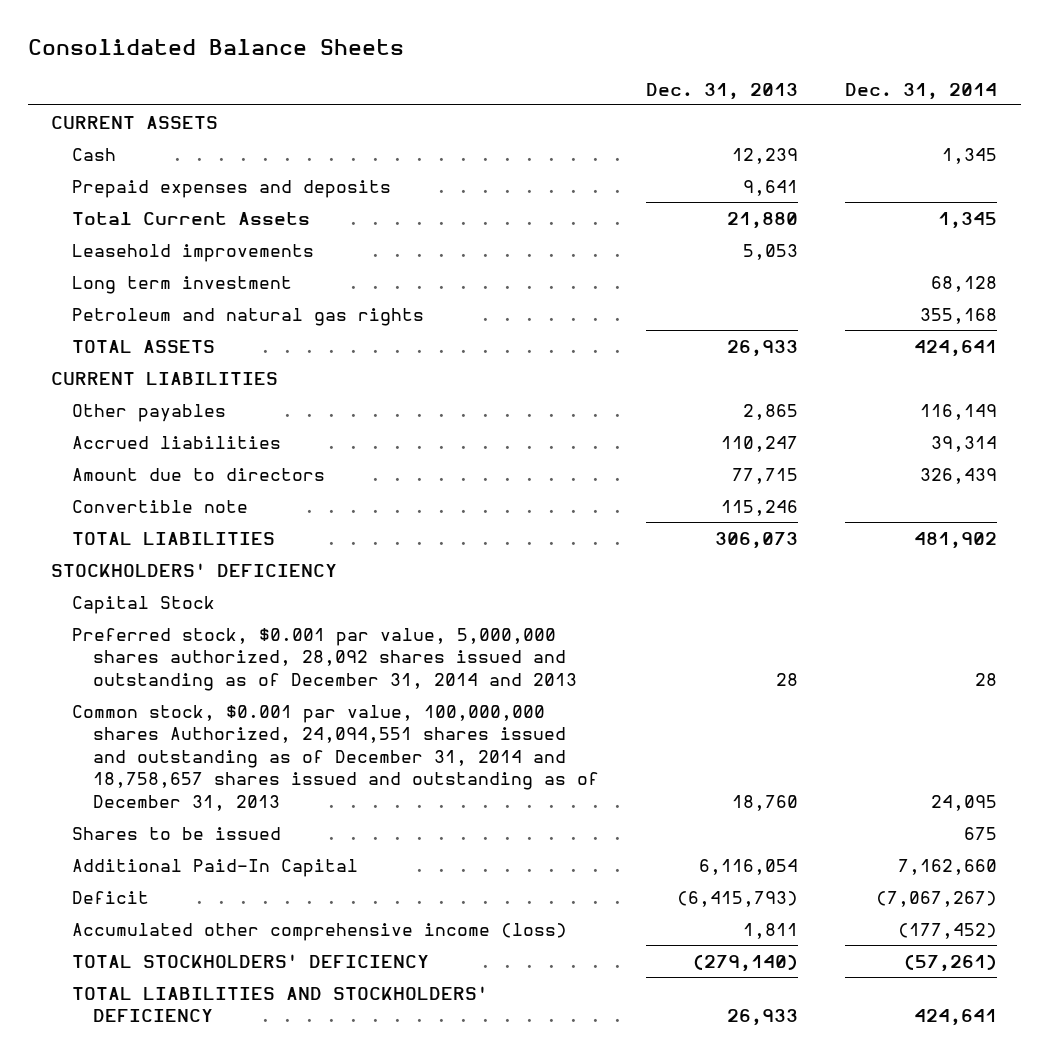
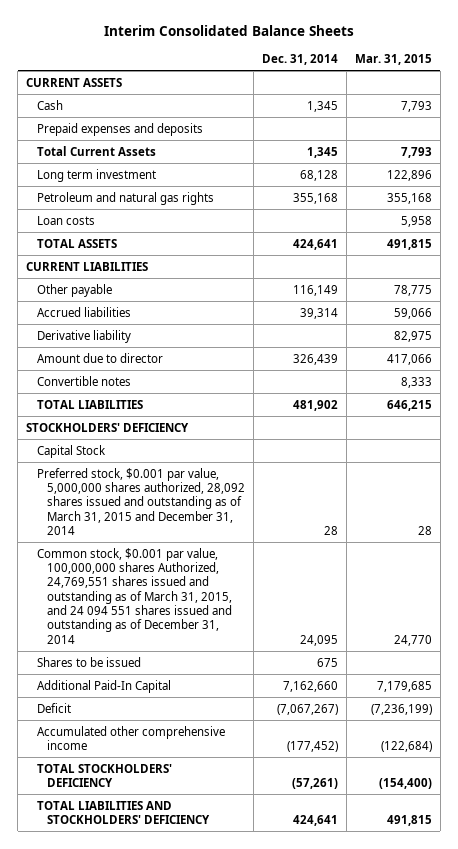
[28,39,405,56] Consolidated Balance Sheets -> [103,24,354,36] Interim Consolidated Balance Sheets
[646,82,799,100] Dec. 31, 2013 -> none
none -> [354,54,432,66] Mar. 31, 2015
[72,243,315,262] Leasehold improvements -> none
none -> [36,215,95,225] Loan costs
[72,403,227,422] Other payables -> [36,283,112,297] Other payable
none -> [36,329,131,343] Derivative liability
[72,467,326,481] Amount due to directors -> [36,352,163,363] Amount due to director
[72,499,249,513] Convertible note -> [36,375,131,386] Convertible notes
[72,627,578,691] Preferred stock, $0.001 par value, 5,000,000 shares authorized, 28,092 shares issued and outstanding as of December 31, 2014 and 2013 -> [36,467,246,536] Preferred stock, $0.001 par value, 5,000,000 shares authorized, 28,092 shares issued and outstanding as of March 31, 2015 and December 31, 2014
[72,704,600,811] Common stock, $0.001 par value, 100,000,000 shares Authorized, 24,094,551 shares issued and outstanding as of December 31, 2014 and 18,758,657 shares issued and outstanding as of December 31, 2013 -> [36,547,233,644] Common stock, $0.001 par value, 100,000,000 shares Authorized, 24,769,551 shares issued and outstanding as of March 31, 2015, and 24 094 551 shares issued and outstanding as of December 31, 2014
[72,922,568,941] Accumulated other comprehensive income (loss) -> [36,725,225,750] Accumulated other comprehensive income

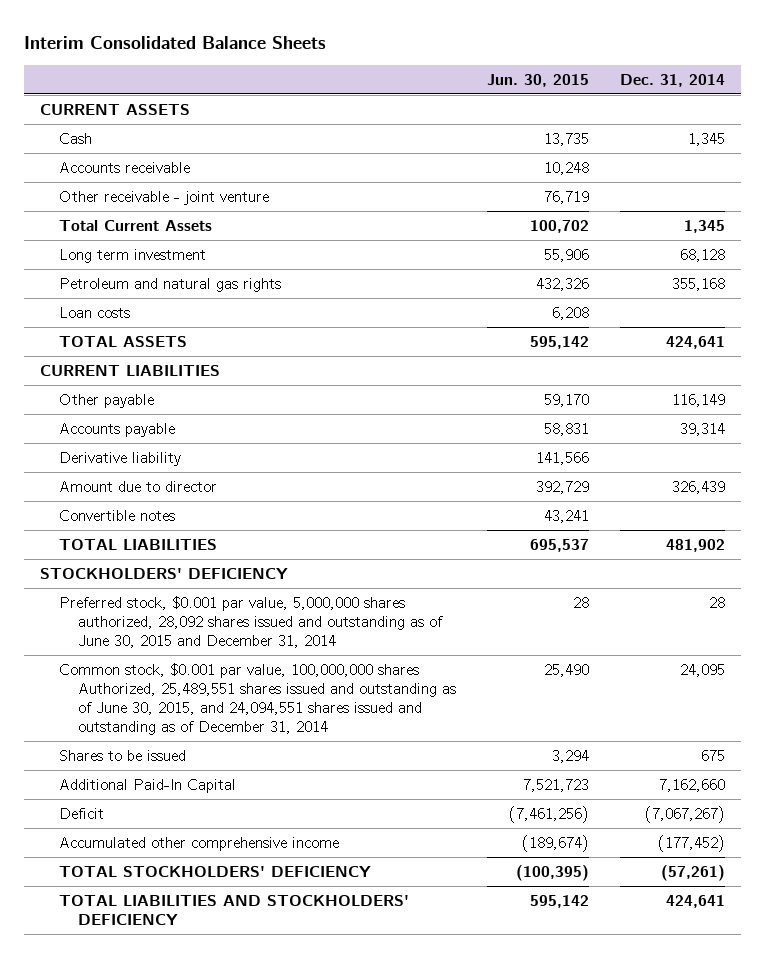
[354,54,432,66] Mar. 31, 2015 -> none
none -> [486,73,589,87] Jun. 30, 2015
[36,122,203,136] Prepaid expenses and deposits -> none
none -> [58,161,190,173] Accounts receivable
none -> [58,190,269,205] Other receivable - joint venture
[36,306,131,317] Accrued liabilities -> [58,422,175,437] Accounts payable
[36,444,106,458] Capital Stock -> none
[36,467,246,536] Preferred stock, $0.001 par value, 5,000,000 shares authorized, 28,092 shares issued and outstanding as of March 31, 2015 and December 31, 2014 -> [58,595,443,648] Preferred stock, $0.001 par value, 5,000,000 shares authorized, 28,092 shares issued and outstanding as of June 30, 2015 and December 31, 2014
[36,547,233,644] Common stock, $0.001 par value, 100,000,000 shares Authorized, 24,769,551 shares issued and outstanding as of March 31, 2015, and 24 094 551 shares issued and outstanding as of December 31, 2014 -> [58,662,456,735] Common stock, $0.001 par value, 100,000,000 shares Authorized, 25,489,551 shares issued and outstanding as of June 30, 2015, and 24,094,551 shares issued and outstanding as of December 31, 2014

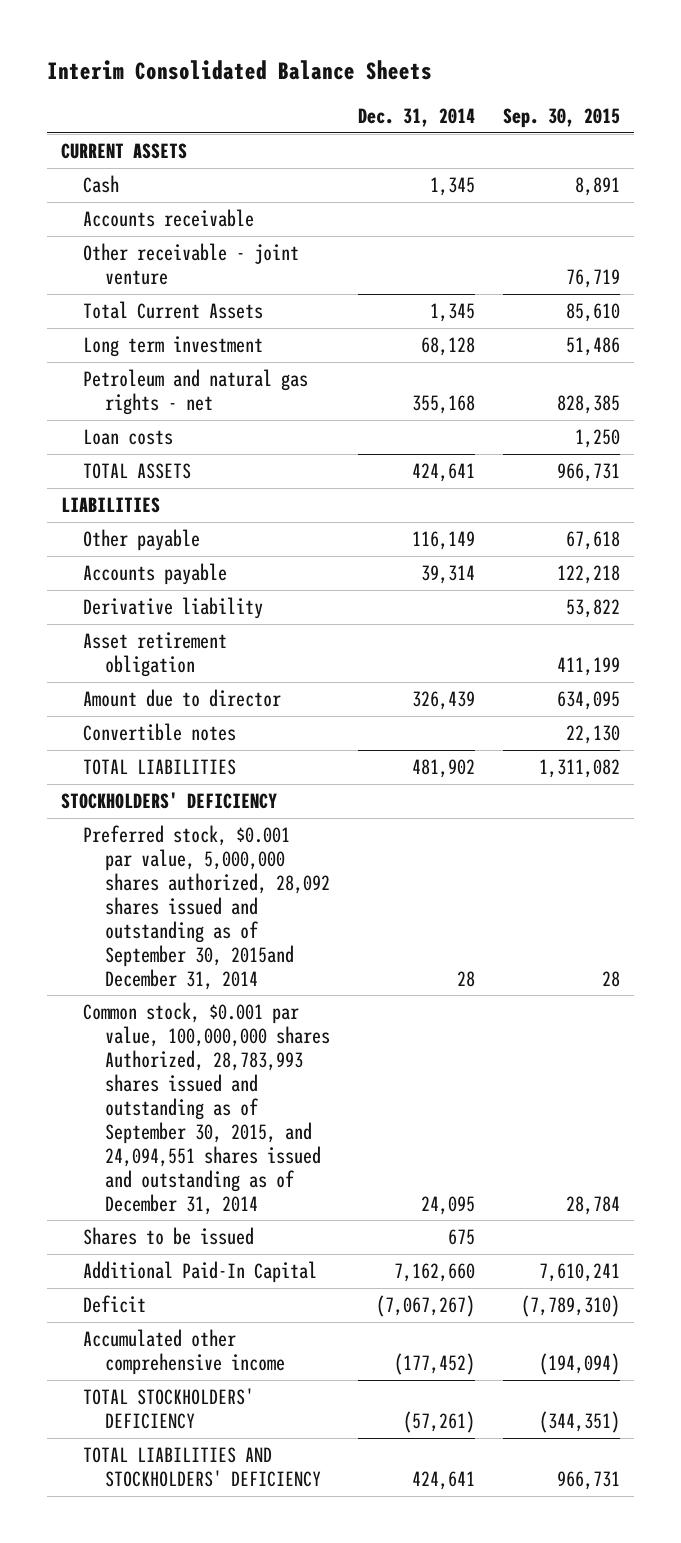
[486,73,589,87] Jun. 30, 2015 -> none
none -> [503,107,621,128] Sep. 30, 2015
[58,277,281,292] Petroleum and natural gas rights -> [82,368,308,415] Petroleum and natural gas rights - net
[40,364,221,376] CURRENT LIABILITIES -> [61,496,161,513] LIABILITIES
none -> [82,631,227,677] Asset retirement obligation
[58,595,443,648] Preferred stock, $0.001 par value, 5,000,000 shares authorized, 28,092 shares issued and outstanding as of June 30, 2015 and December 31, 2014 -> [82,824,330,990] Preferred stock, $0.001 par value, 5,000,000 shares authorized, 28,092 shares issued and outstanding as of September 30, 2015and December 31, 2014
[58,662,456,735] Common stock, $0.001 par value, 100,000,000 shares Authorized, 25,489,551 shares issued and outstanding as of June 30, 2015, and 24,094,551 shares issued and outstanding as of December 31, 2014 -> [82,1001,330,1215] Common stock, $0.001 par value, 100,000,000 shares Authorized, 28,783,993 shares issued and outstanding as of September 30, 2015, and 24,094,551 shares issued and outstanding as of December 31, 2014

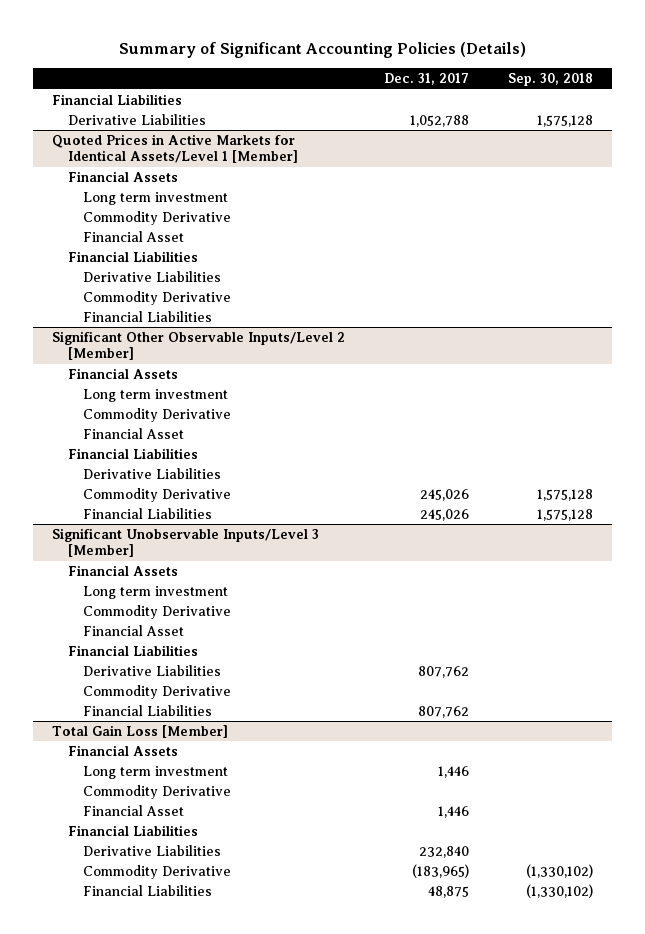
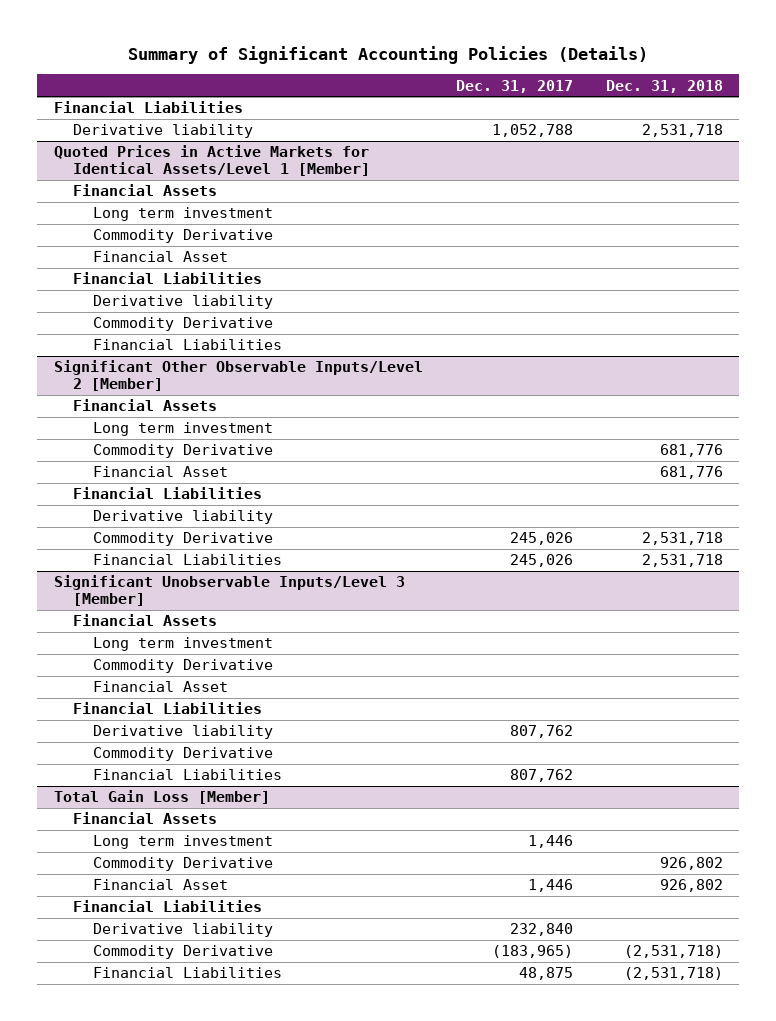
[507,73,593,87] Sep. 30, 2018 -> none
none -> [605,79,723,93] Dec. 31, 2018
[67,113,206,125] Derivative Liabilities -> [73,124,254,139] Derivative liability
[82,270,221,282] Derivative Liabilities -> [92,295,273,310] Derivative liability
[82,467,221,479] Derivative Liabilities -> [92,510,273,525] Derivative liability
[82,664,221,676] Derivative Liabilities -> [92,725,273,740] Derivative liability
[82,844,221,856] Derivative Liabilities -> [92,923,273,938] Derivative liability

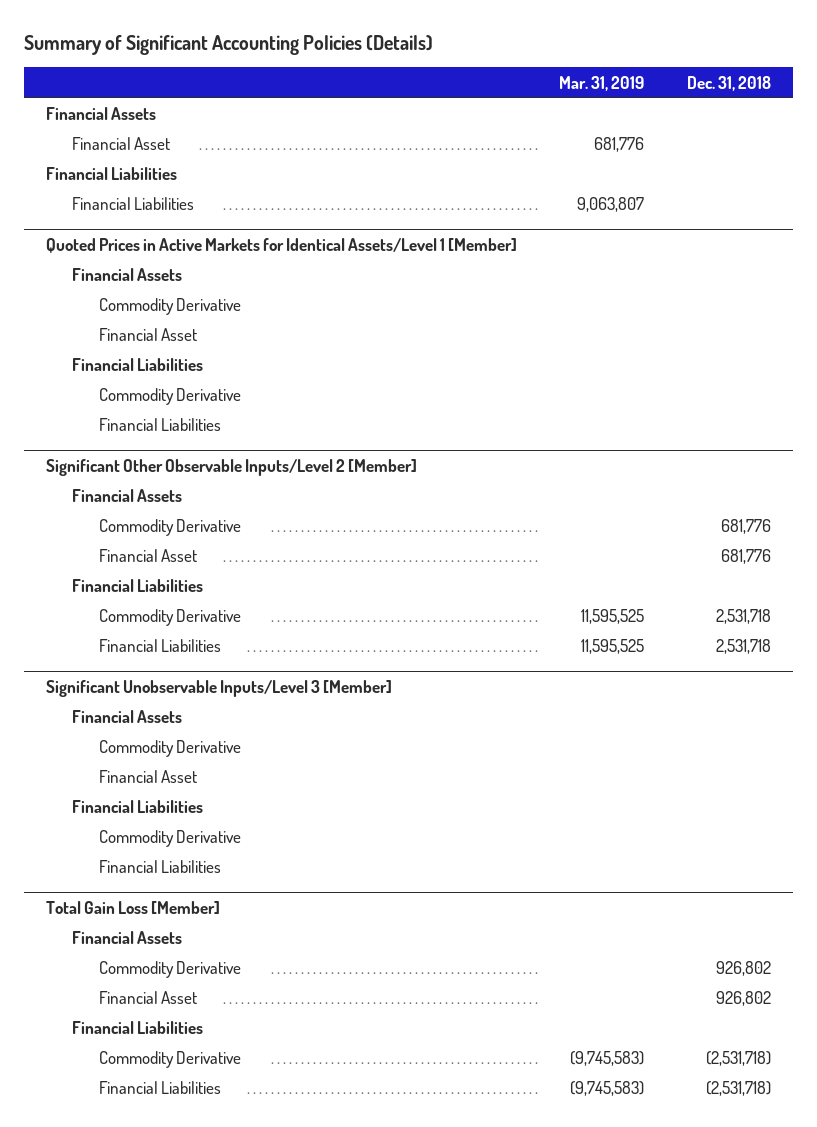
[455,79,573,93] Dec. 31, 2017 -> none
none -> [559,75,645,91] Mar. 31, 2019
none -> [45,107,156,121] Financial Assets
none -> [72,137,171,151] Financial Asset
[73,124,254,139] Derivative liability -> none
none -> [72,197,195,211] Financial Liabilities
[92,207,273,222] Long term investment -> none
[92,295,273,310] Derivative liability -> none
[92,422,273,437] Long term investment -> none
[92,510,273,525] Derivative liability -> none
[92,637,273,652] Long term investment -> none
[92,725,273,740] Derivative liability -> none
[92,835,273,850] Long term investment -> none
[92,923,273,938] Derivative liability -> none

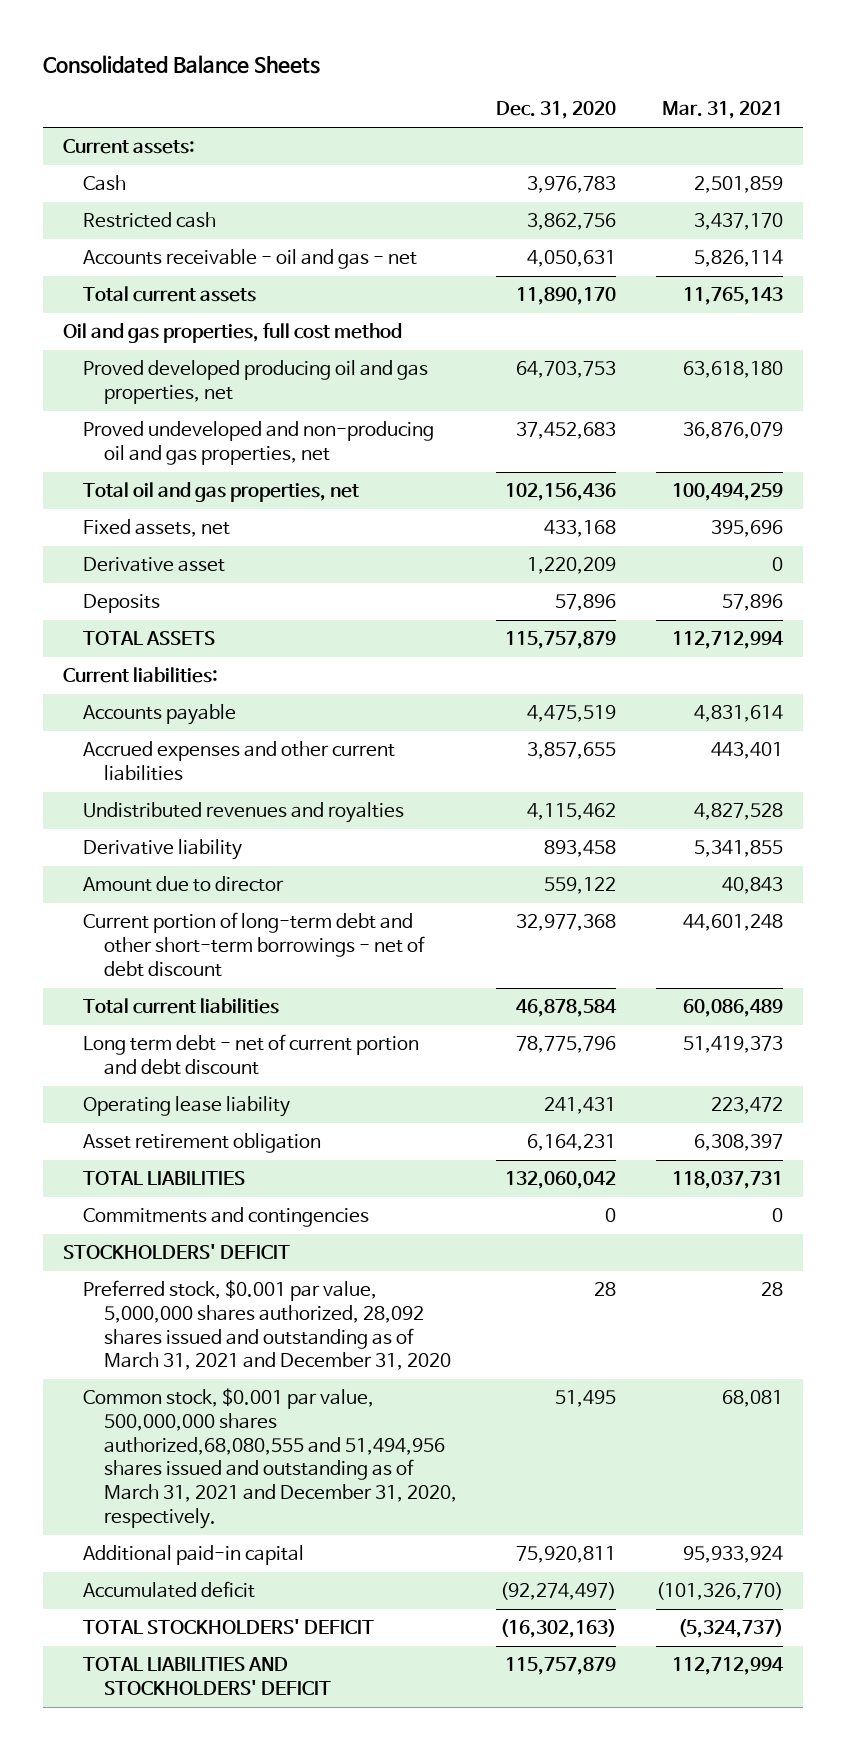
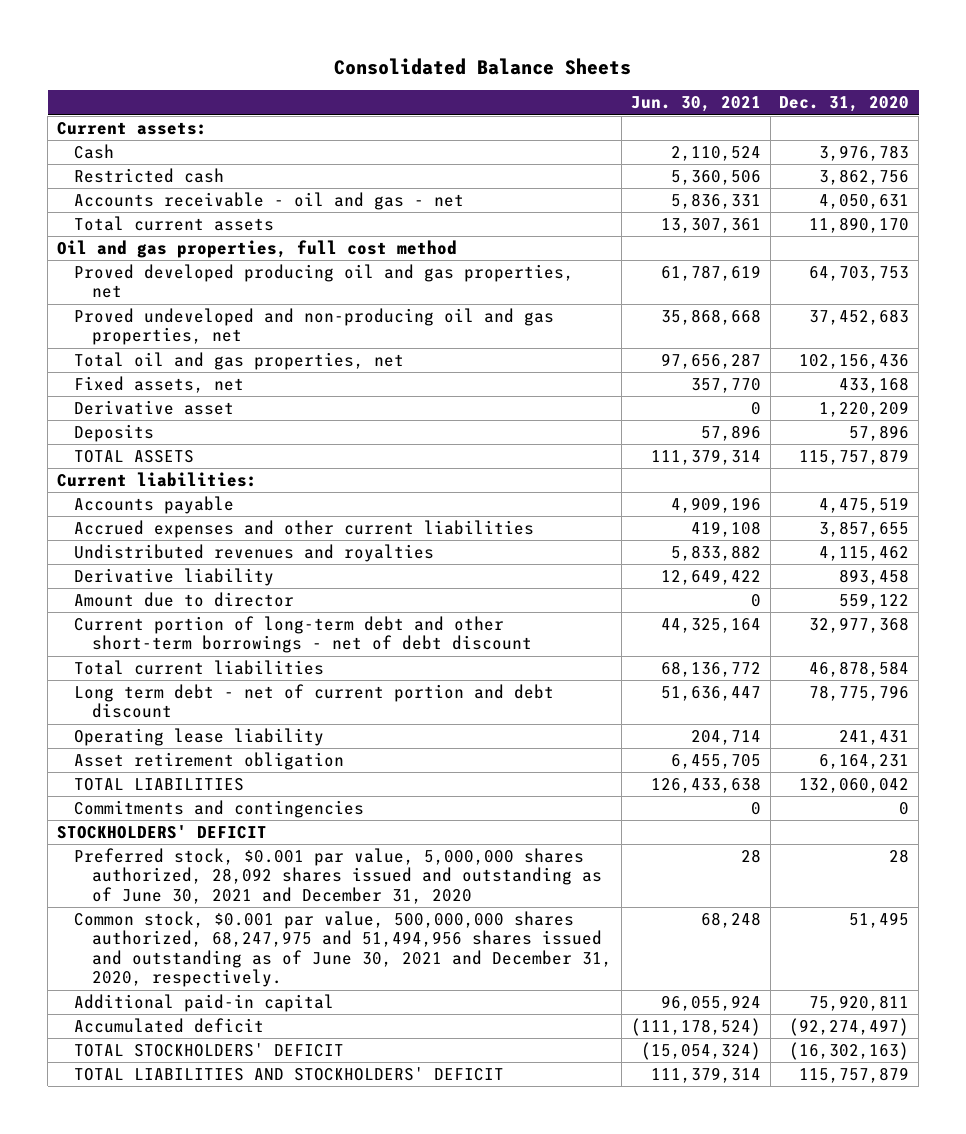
[661,101,783,120] Mar. 31, 2021 -> none
none -> [630,96,761,113] Jun. 30, 2021
[83,1280,451,1371] Preferred stock, $0.001 par value, 5,000,000 shares authorized, 28,092 shares issued and outstanding as of March 31, 2021 and December 31, 2020 -> [74,847,603,904] Preferred stock, $0.001 par value, 5,000,000 shares authorized, 28,092 shares issued and outstanding as of June 30, 2021 and December 31, 2020
[83,1388,457,1529] Common stock, $0.001 par value, 500,000,000 shares authorized,68,080,555 and 51,494,956 shares issued and outstanding as of March 31, 2021 and December 31, 2020, respectively. -> [74,910,613,988] Common stock, $0.001 par value, 500,000,000 shares authorized, 68,247,975 and 51,494,956 shares issued and outstanding as of June 30, 2021 and December 31, 2020, respectively.

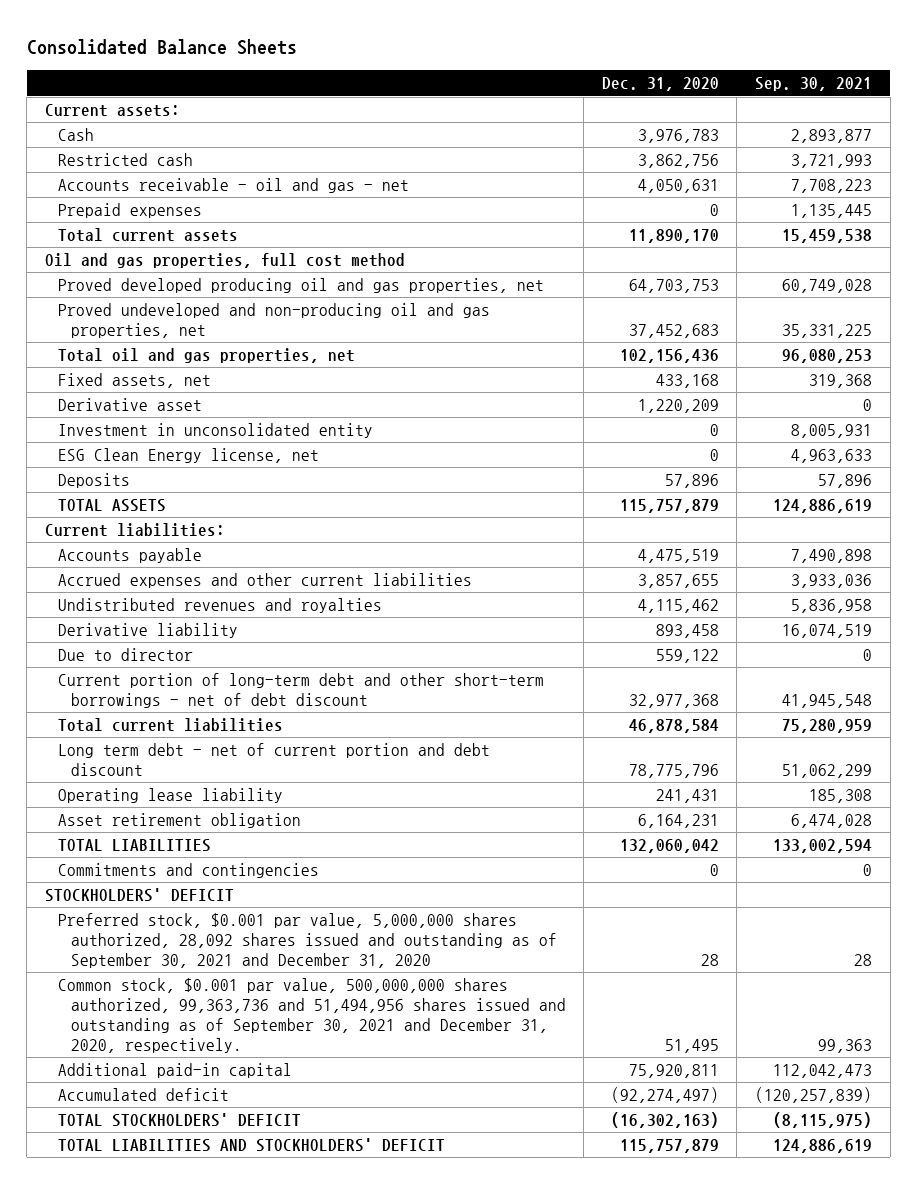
[630,96,761,113] Jun. 30, 2021 -> none
none -> [755,77,873,92] Sep. 30, 2021
none -> [57,203,202,219] Prepaid expenses
none -> [57,423,373,439] Investment in unconsolidated entity
none -> [57,448,319,464] ESG Clean Energy license, net
[74,591,295,607] Amount due to director -> [57,648,193,662] Due to director
[74,847,603,904] Preferred stock, $0.001 par value, 5,000,000 shares authorized, 28,092 shares issued and outstanding as of June 30, 2021 and December 31, 2020 -> [57,913,557,968] Preferred stock, $0.001 par value, 5,000,000 shares authorized, 28,092 shares issued and outstanding as of September 30, 2021 and December 31, 2020
[74,910,613,988] Common stock, $0.001 par value, 500,000,000 shares authorized, 68,247,975 and 51,494,956 shares issued and outstanding as of June 30, 2021 and December 31, 2020, respectively. -> [57,978,566,1053] Common stock, $0.001 par value, 500,000,000 shares authorized, 99,363,736 and 51,494,956 shares issued and outstanding as of September 30, 2021 and December 31, 2020, respectively.

